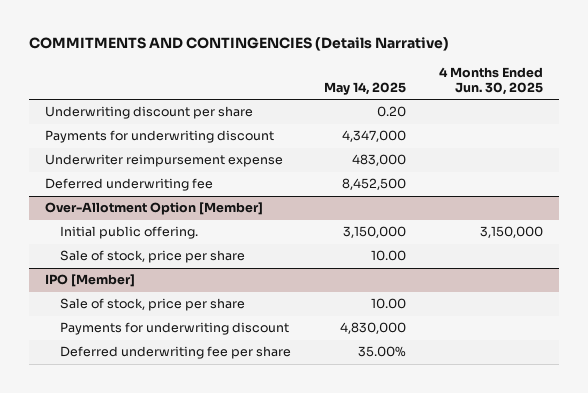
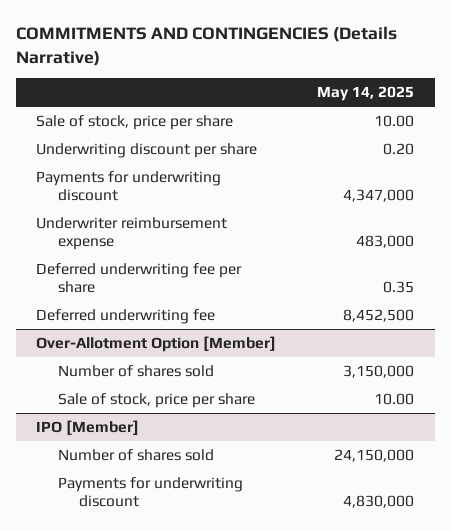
[438,66,543,95] 4 Months Ended Jun. 30, 2025 -> none
none -> [36,114,234,130] Sale of stock, price per share
[45,154,284,168] Underwriter reimpursement expense -> [36,216,228,251] Underwriter reimbursement expense
none -> [36,262,243,294] Deferred underwriting fee per share
[59,226,198,240] Initial public offering. -> [57,364,214,377] Number of shares sold
[59,298,245,312] Sale of stock, price per share -> none
none -> [57,448,214,461] Number of shares sold
[59,346,291,360] Deferred underwriting fee per share -> none

